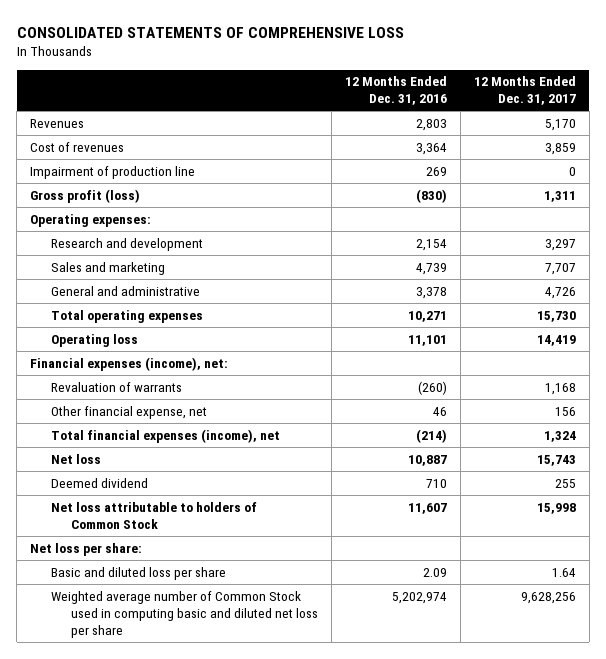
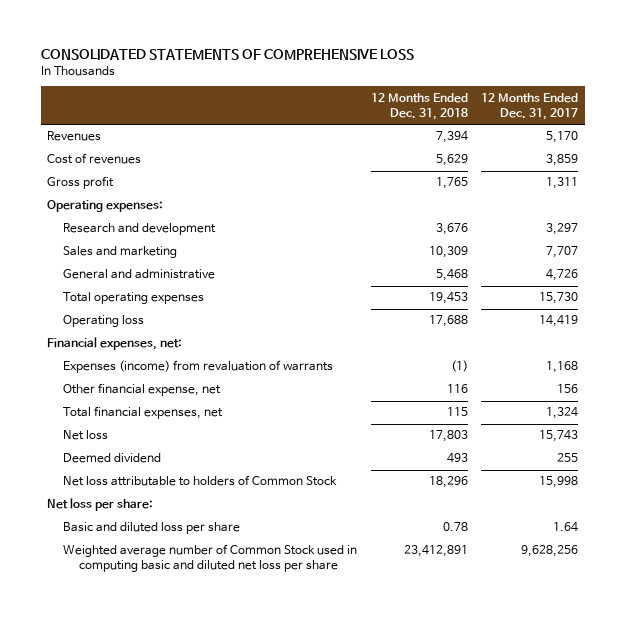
[344,76,447,106] 12 Months Ended Dec. 31, 2016 -> none
none -> [370,92,468,120] 12 Months Ended Dec. 31, 2018
[30,165,196,179] Impairment of production line -> none
[30,188,141,203] Gross profit (loss) -> [47,176,115,190] Gross profit
[30,356,229,371] Financial expenses (income), net: -> [47,337,183,351] Financial expenses, net:
[50,381,182,392] Revaluation of warrants -> [63,360,334,374] Expenses (income) from revaluation of warrants
[50,428,280,443] Total financial expenses (income), net -> [63,406,224,420] Total financial expenses, net

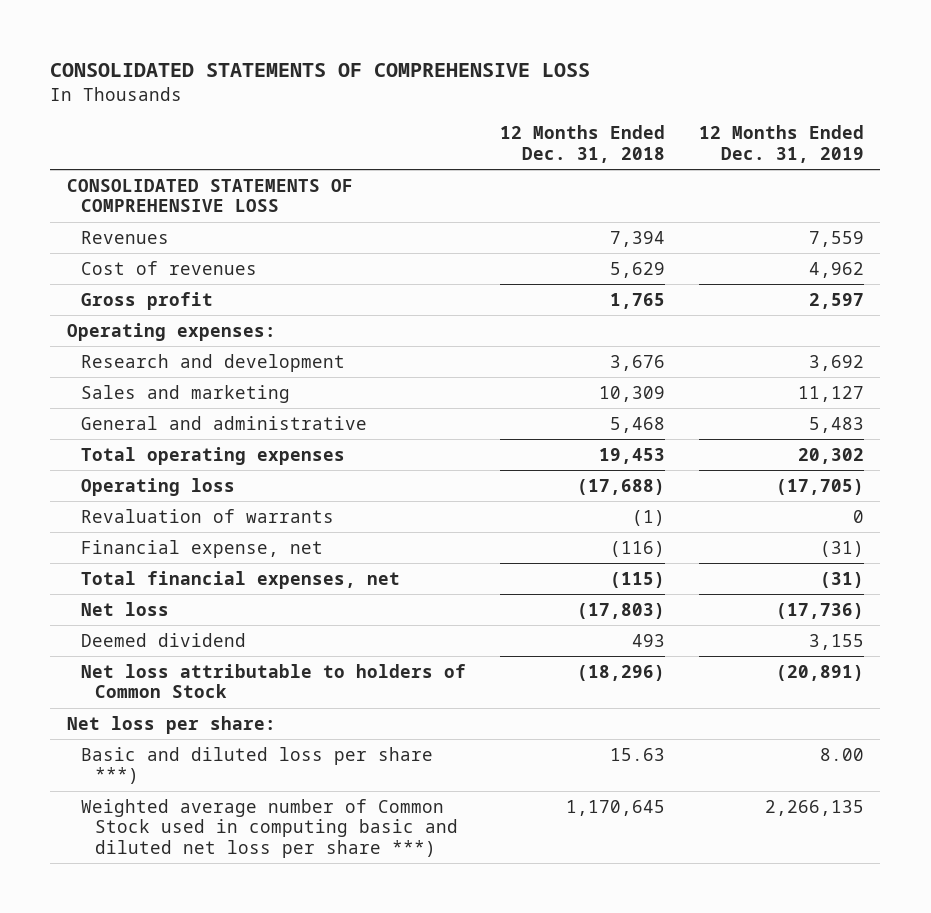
[481,92,579,120] 12 Months Ended Dec. 31, 2017 -> none
none -> [698,125,864,164] 12 Months Ended Dec. 31, 2019
none -> [67,178,354,213] CONSOLIDATED STATEMENTS OF COMPREHENSIVE LOSS
[47,337,183,351] Financial expenses, net: -> none
[428,315,468,328] 17,688 -> [576,478,665,495] (17,688)
[63,360,334,374] Expenses (income) from revaluation of warrants -> [81,508,335,523] Revaluation of warrants
[63,383,222,397] Other financial expense, net -> [81,539,324,558] Financial expense, net
[446,384,468,394] 116 -> [609,540,665,557] (116)
[446,407,468,417] 115 -> [609,571,665,588] (115)
[428,430,468,443] 17,803 -> [576,602,665,619] (17,803)
[428,476,468,489] 18,296 -> [576,664,665,681] (18,296)
[63,522,241,535] Basic and diluted loss per share -> [81,746,434,785] Basic and diluted loss per share ***)
[442,522,468,532] 0.78 -> [609,747,665,761] 15.63
[63,544,358,573] Weighted average number of Common Stock used in computing basic and diluted net loss per share -> [81,798,459,859] Weighted average number of Common Stock used in computing basic and diluted net loss per share ***)
[403,545,468,558] 23,412,891 -> [565,799,665,816] 1,170,645

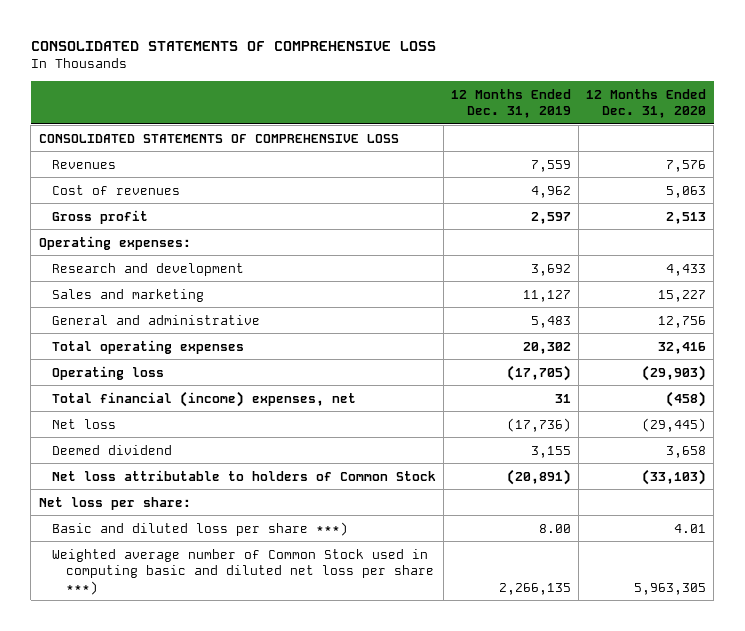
[499,125,665,164] 12 Months Ended Dec. 31, 2018 -> none
none -> [586,88,707,119] 12 Months Ended Dec. 31, 2020
[81,508,335,523] Revaluation of warrants -> none
[81,539,324,558] Financial expense, net -> none
[81,570,401,589] Total financial expenses, net -> [52,390,357,407] Total financial (income) expenses, net
[819,571,864,588] (31) -> [555,393,572,403] 31

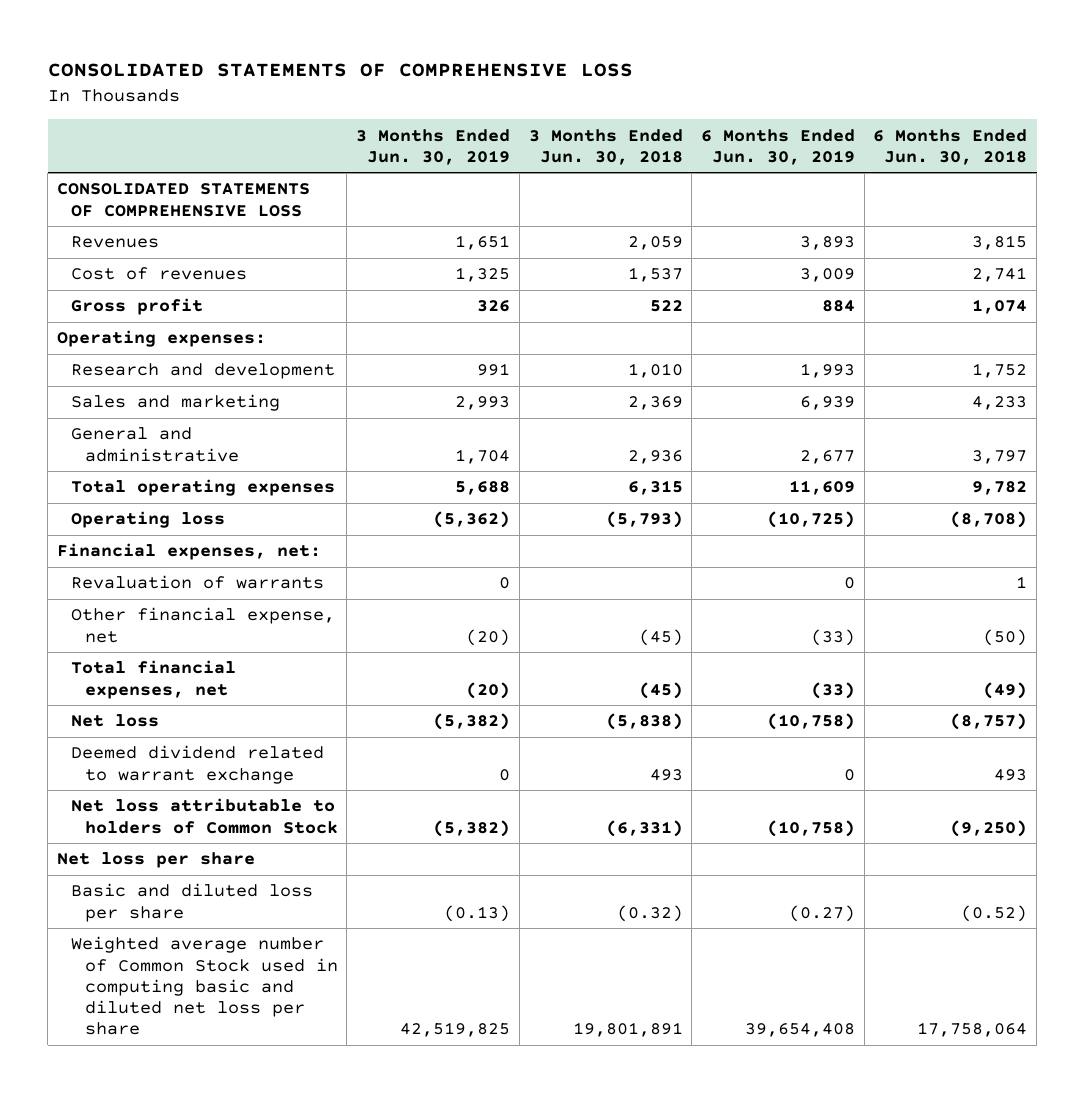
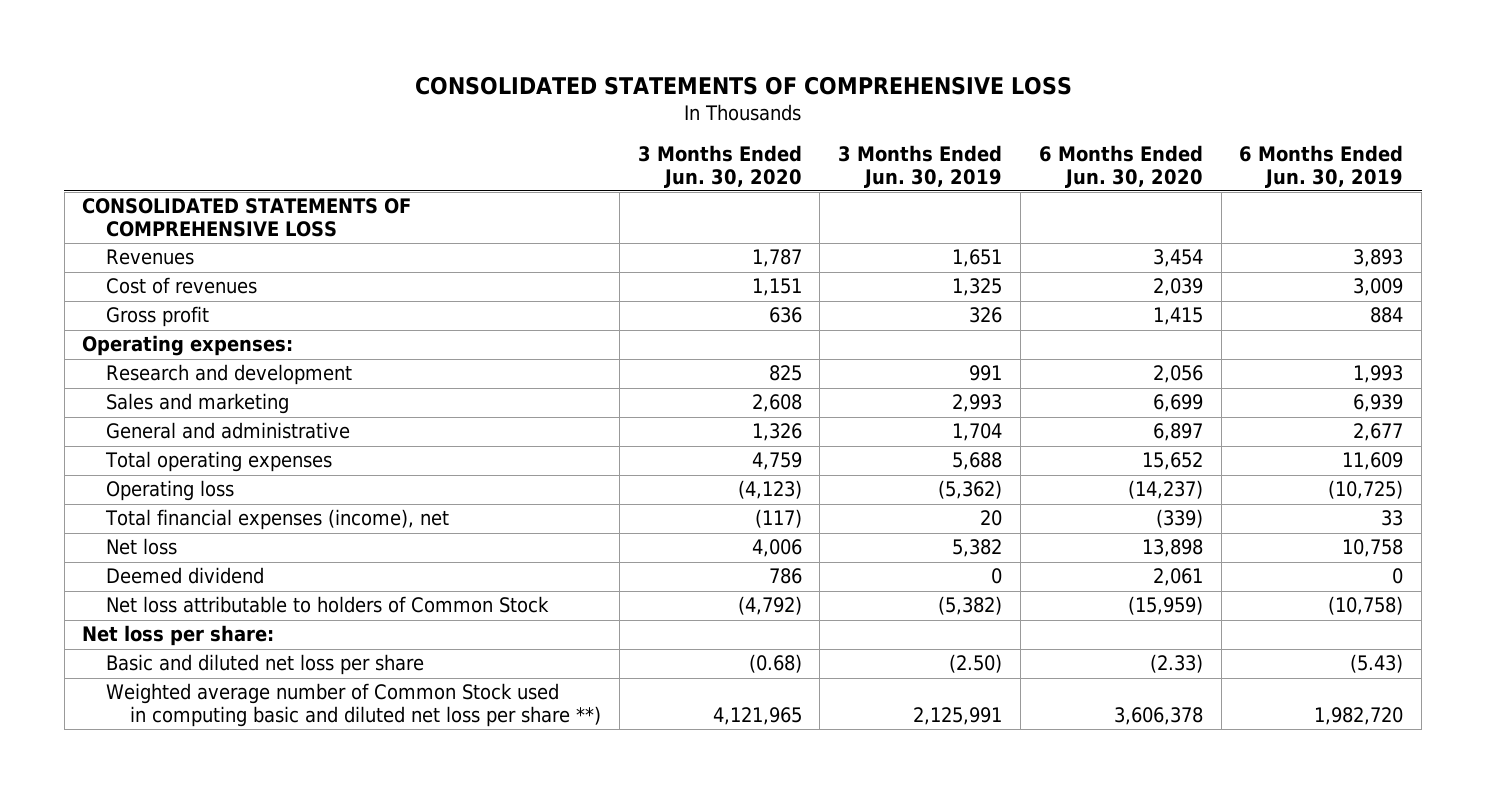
[528,128,683,165] 3 Months Ended Jun. 30, 2018 -> none
[873,128,1028,165] 6 Months Ended Jun. 30, 2018 -> none
none -> [637,145,802,188] 3 Months Ended Jun. 30, 2020
none -> [1038,145,1203,188] 6 Months Ended Jun. 30, 2020
[56,543,321,561] Financial expenses, net: -> none
[70,575,324,590] Revaluation of warrants -> none
[70,607,335,643] Other financial expense, net -> none
[70,660,236,699] Total financial expenses, net -> [105,509,450,531] Total financial expenses (income), net
[466,681,511,699] (20) -> [980,510,1003,527] 20
[810,681,855,699] (33) -> [1381,510,1404,527] 33
[433,713,511,731] (5,382) -> [952,539,1003,558] 5,382
[766,713,855,731] (10,758) -> [1342,539,1404,558] 10,758
[70,745,324,784] Deemed dividend related to warrant exchange -> [106,567,265,585] Deemed dividend
[56,852,255,869] Net loss per share -> [82,625,275,647] Net loss per share:
[70,883,313,922] Basic and diluted loss per share -> [106,654,425,676] Basic and diluted net loss per share
[444,904,511,922] (0.13) -> [949,654,1003,674] (2.50)
[788,904,855,922] (0.27) -> [1350,654,1404,674] (5.43)
[70,936,338,1036] Weighted average number of Common Stock used in computing basic and diluted net loss per share -> [106,683,602,727] Weighted average number of Common Stock used in computing basic and diluted net loss per share **)
[400,1022,511,1038] 42,519,825 -> [913,706,1003,725] 2,125,991
[744,1023,855,1038] 39,654,408 -> [1314,706,1404,725] 1,982,720

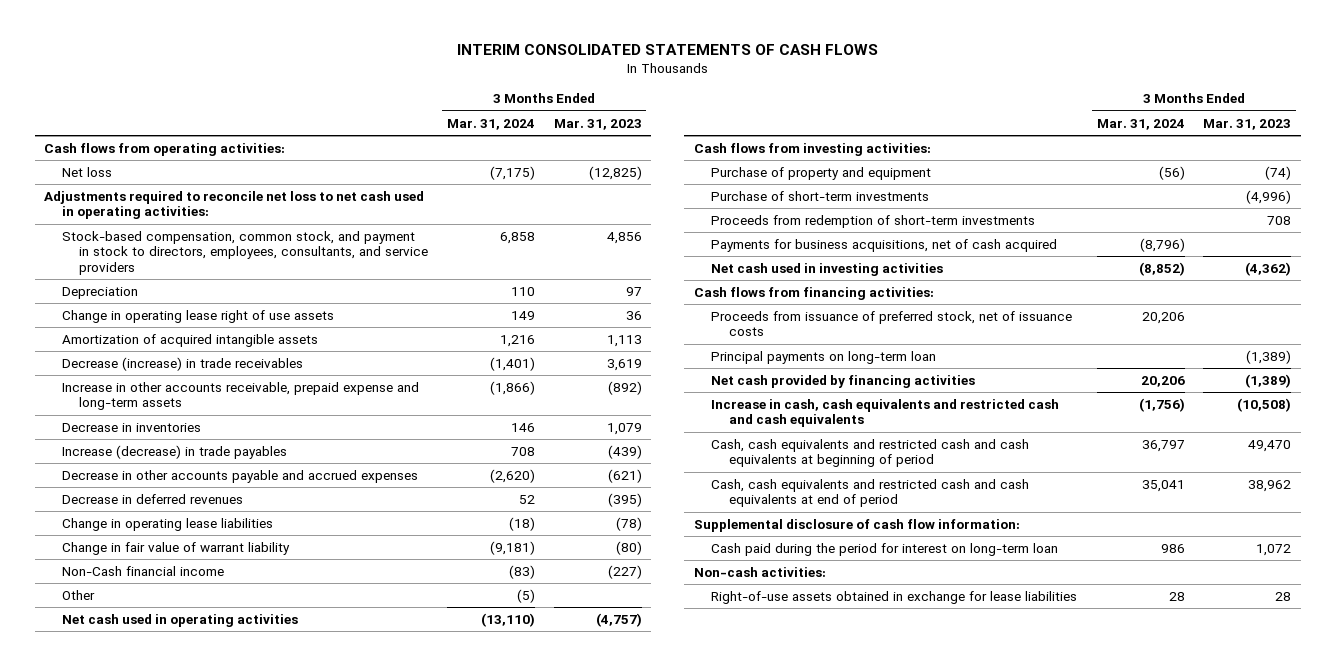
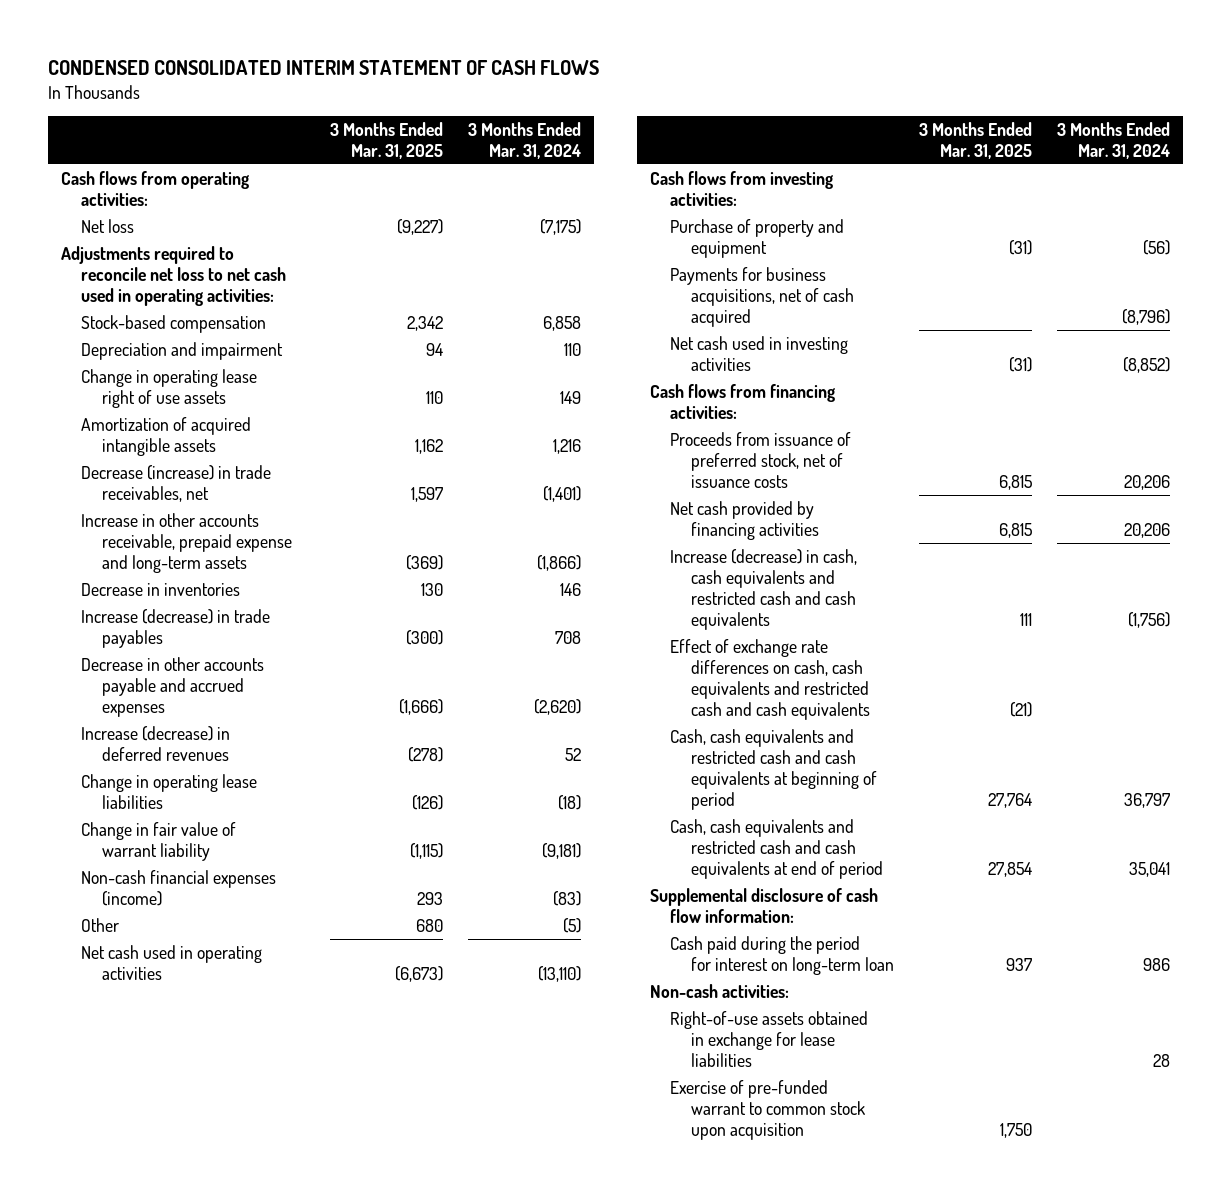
[456,44,878,56] INTERIM CONSOLIDATED STATEMENTS OF CASH FLOWS -> [48,60,600,76] CONDENSED CONSOLIDATED INTERIM STATEMENT OF CASH FLOWS
[553,118,642,130] Mar. 31, 2023 -> none
none -> [330,121,444,159] 3 Months Ended Mar. 31, 2025
[61,230,429,276] Stock-based compensation, common stock, and payment in stock to directors, employees, consultants, and service providers -> [81,314,267,333] Stock-based compensation
[61,286,138,299] Depreciation -> [81,341,284,360] Depreciation and impairment
[61,356,303,371] Decrease (increase) in trade receivables -> [81,464,272,502] Decrease (increase) in trade receivables, net
[61,493,243,504] Decrease in deferred revenues -> [81,725,231,761] Increase (decrease) in deferred revenues
[61,565,224,576] Non-Cash financial income -> [81,869,277,906] Non-cash financial expenses (income)
[711,190,930,201] Purchase of short-term investments -> none
[711,214,1036,228] Proceeds from redemption of short-term investments -> none
[711,350,937,364] Principal payments on long-term loan -> none
[711,398,1060,428] Increase in cash, cash equivalents and restricted cash and cash equivalents -> [670,548,858,630] Increase (decrease) in cash, cash equivalents and restricted cash and cash equivalents
none -> [670,638,871,720] Effect of exchange rate differences on cash, cash equivalents and restricted cash and cash equivalents
none -> [670,1079,866,1140] Exercise of pre-funded warrant to common stock upon acquisition

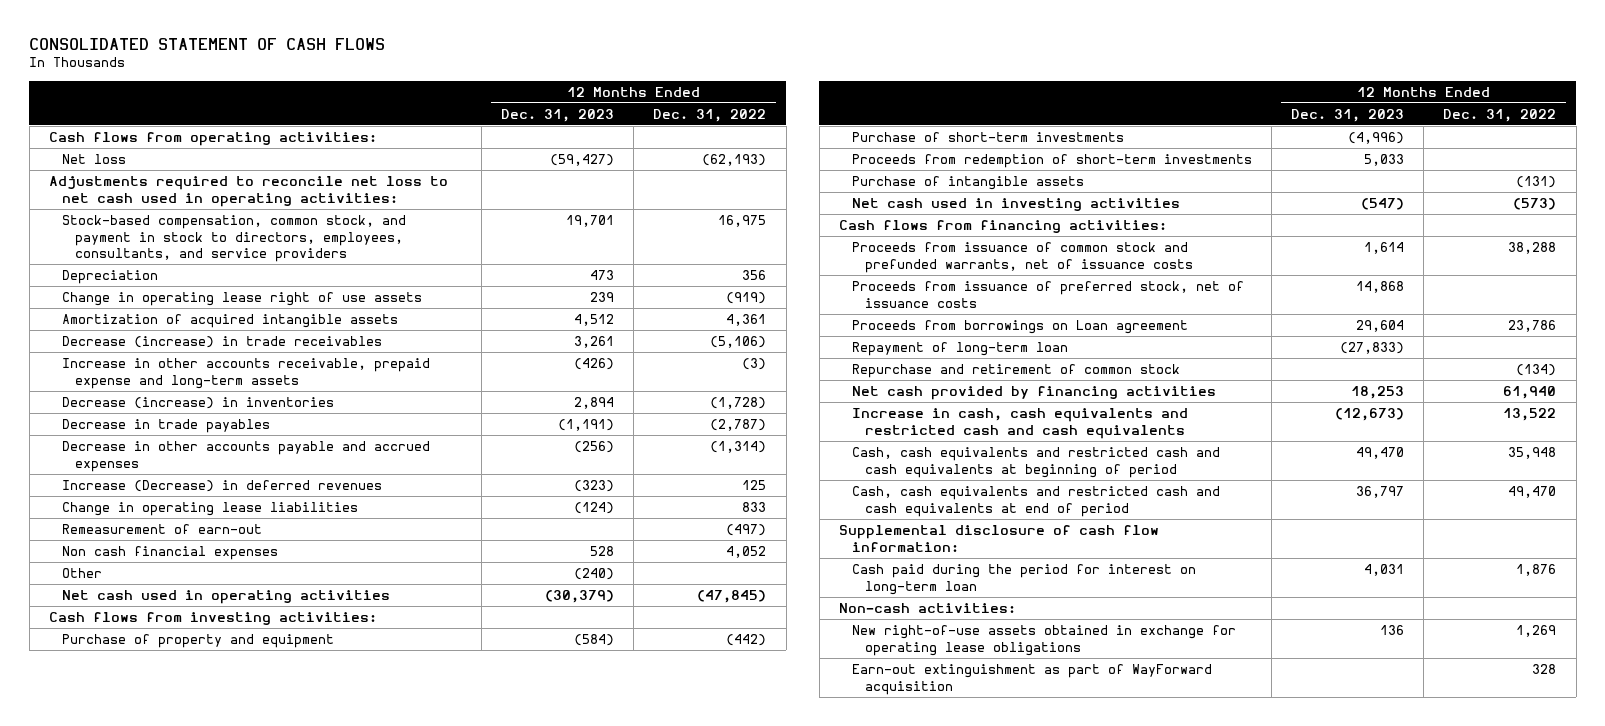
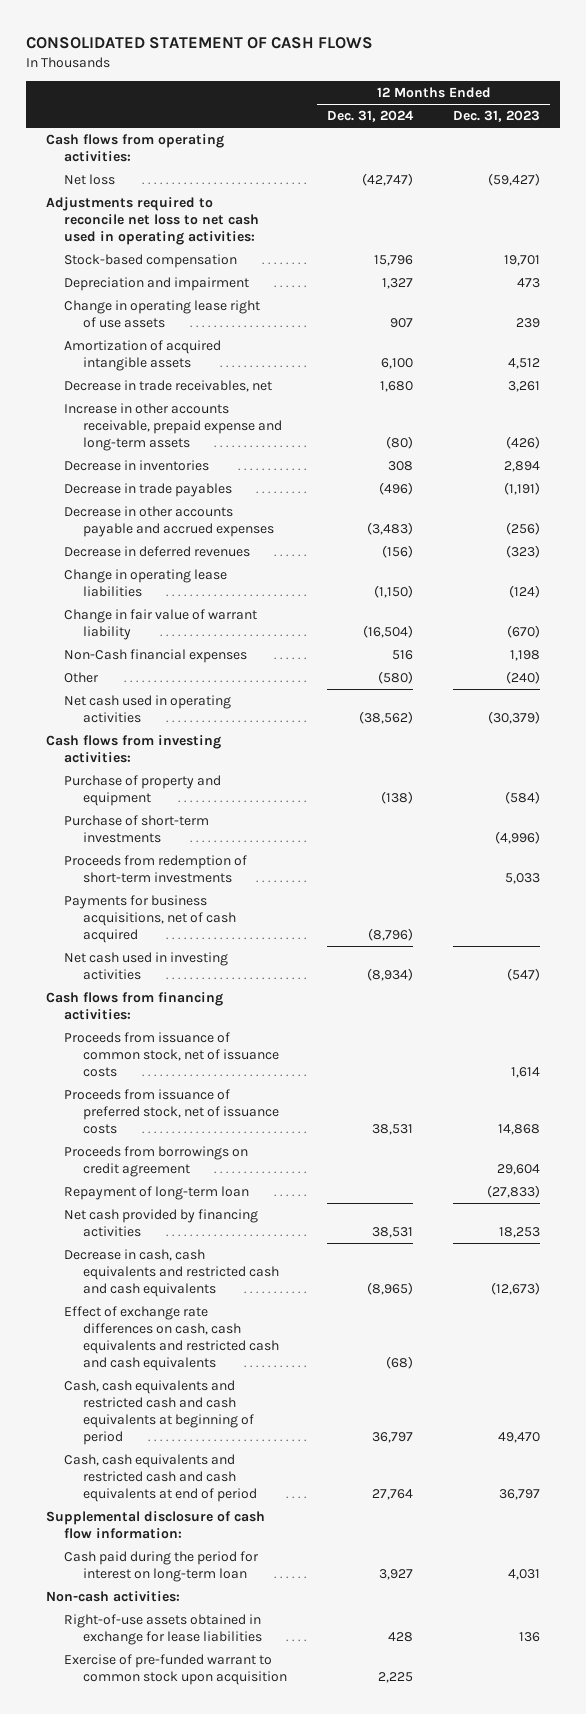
[653,108,767,122] Dec. 31, 2022 -> none
none -> [326,110,414,123] Dec. 31, 2024
[61,215,406,263] Stock-based compensation, common stock, and payment in stock to directors, employees, consultants, and service providers -> [64,253,238,268] Stock-based compensation
[61,270,158,285] Depreciation -> [64,276,250,291] Depreciation and impairment
[61,336,382,349] Decrease (increase) in trade receivables -> [64,379,273,392] Decrease in trade receivables, net
[61,397,334,410] Decrease (increase) in inventories -> [64,459,210,471] Decrease in inventories
[61,480,382,493] Increase (Decrease) in deferred revenues -> [64,545,251,557] Decrease in deferred revenues
[61,524,262,535] Remeasurement of earn-out -> none
none -> [64,608,258,640] Change in fair value of warrant liability
[61,546,278,561] Non cash financial expenses -> [64,648,248,663] Non-Cash financial expenses
[590,546,615,557] 528 -> [510,649,541,661] 1,198
[851,176,1084,191] Purchase of intangible assets -> none
none -> [64,894,236,943] Payments for business acquisitions, net of cash acquired
[851,242,1193,273] Proceeds from issuance of common stock and prefunded warrants, net of issuance costs -> [64,1031,279,1077] Proceeds from issuance of common stock, net of issuance costs
[851,320,1188,335] Proceeds from borrowings on Loan agreement -> [64,1145,249,1177] Proceeds from borrowings on credit agreement
[851,364,1180,379] Repurchase and retirement of common stock -> none
[851,408,1188,439] Increase in cash, cash equivalents and restricted cash and cash equivalents -> [64,1248,279,1297] Decrease in cash, cash equivalents and restricted cash and cash equivalents
none -> [64,1305,279,1371] Effect of exchange rate differences on cash, cash equivalents and restricted cash and cash equivalents
[851,664,1212,695] Earn-out extinguishment as part of WayForward acquisition -> none
[851,625,1236,656] New right-of-use assets obtained in exchange for operating lease obligations -> [64,1613,262,1645] Right-of-use assets obtained in exchange for lease liabilities
none -> [64,1653,287,1685] Exercise of pre-funded warrant to common stock upon acquisition

